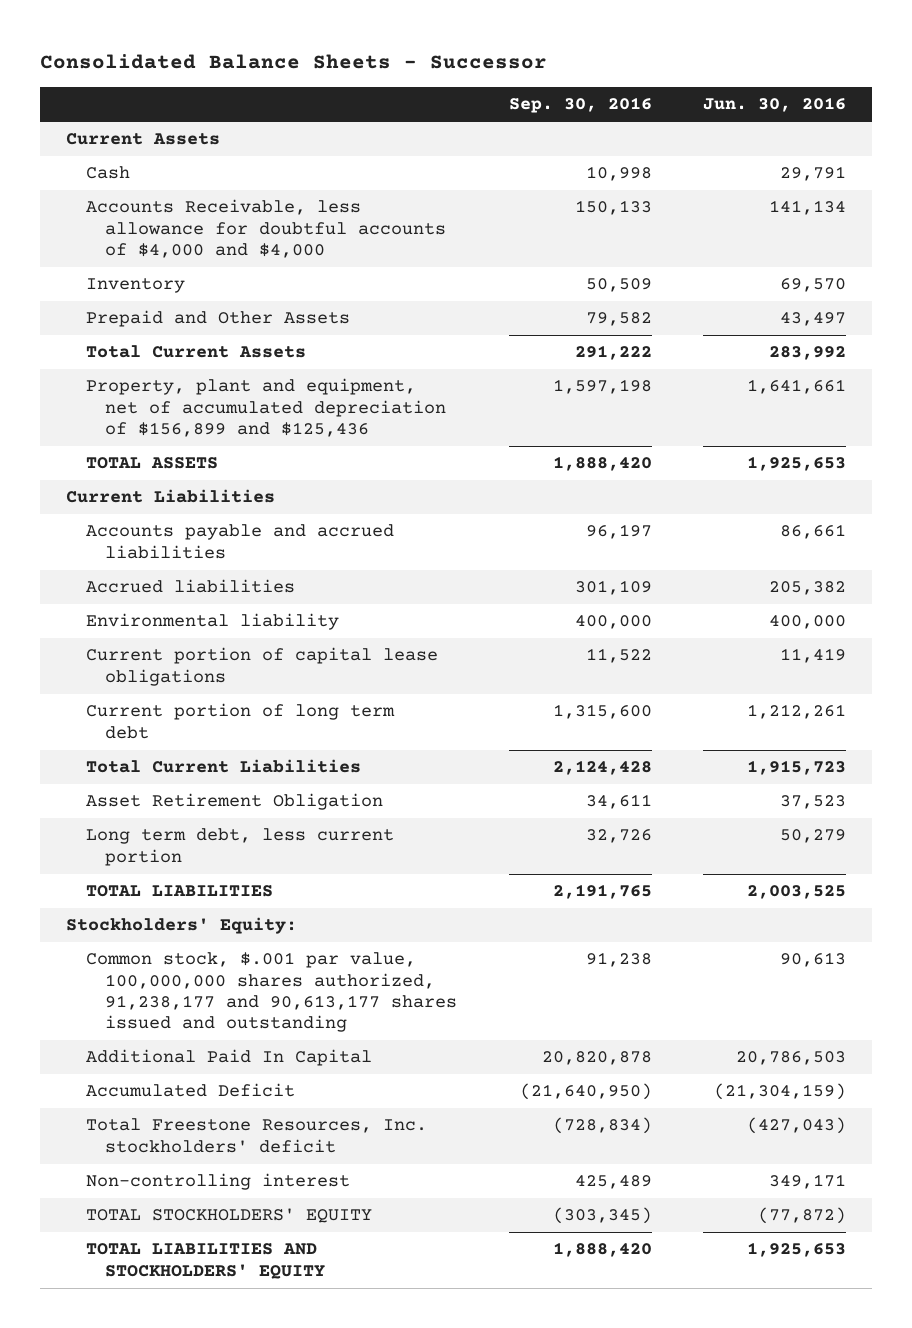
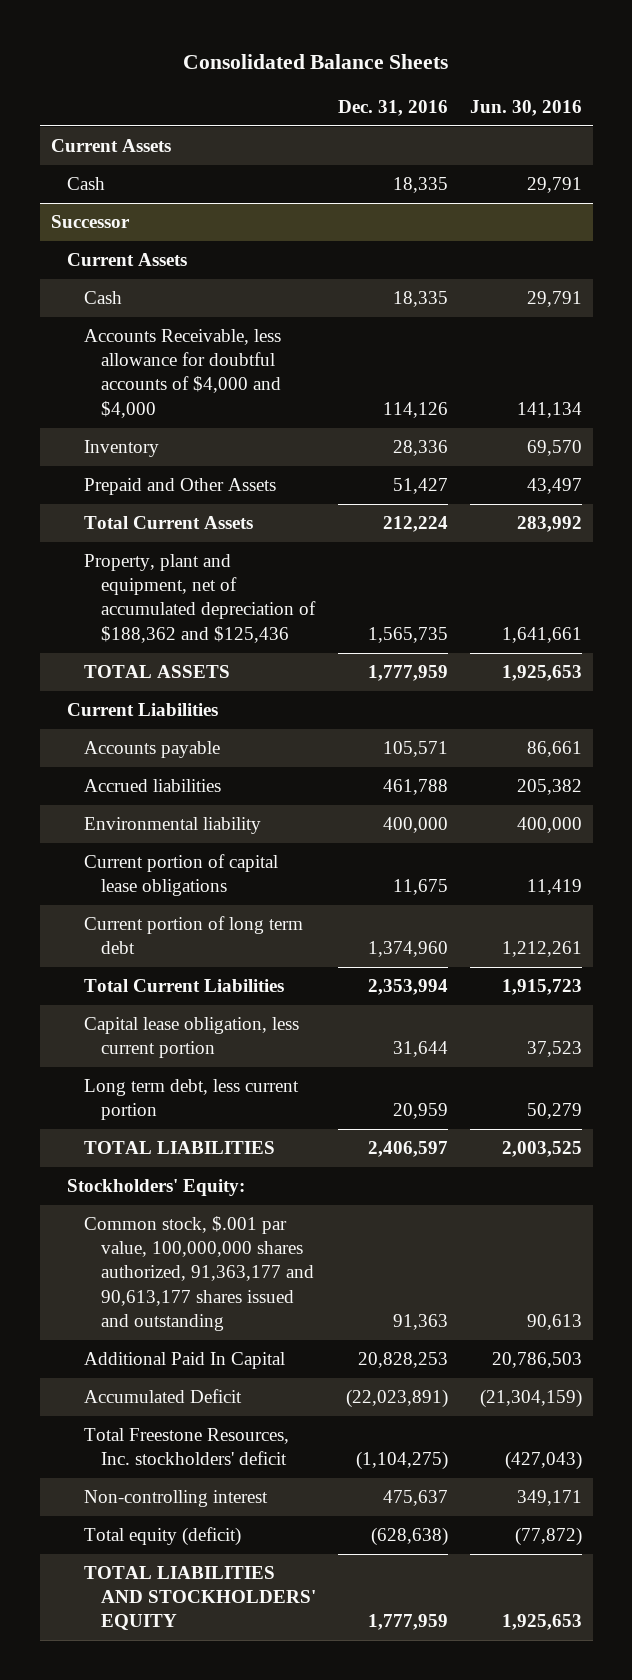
[39,54,547,70] Consolidated Balance Sheets - Successor -> [183,53,449,69] Consolidated Balance Sheets
[508,97,652,114] Sep. 30, 2016 -> none
none -> [337,99,448,116] Dec. 31, 2016
none -> [50,215,130,229] Successor
none -> [67,253,188,267] Current Assets
none -> [84,291,123,305] Cash
[85,378,447,438] Property, plant and equipment, net of accumulated depreciation of $156,899 and $125,436 -> [84,554,317,643] Property, plant and equipment, net of accumulated depreciation of $188,362 and $125,436
[85,524,394,559] Accounts payable and accrued liabilities -> [84,741,221,759] Accounts payable
[85,793,383,811] Asset Retirement Obligation -> [84,1017,300,1059] Capital lease obligation, less current portion
[85,952,458,1033] Common stock, $.001 par value, 100,000,000 shares authorized, 91,238,177 and 90,613,177 shares issued and outstanding -> [84,1216,315,1331] Common stock, $.001 par value, 100,000,000 shares authorized, 91,363,177 and 90,613,177 shares issued and outstanding
[85,1208,372,1224] TOTAL STOCKHOLDERS' EQUITY -> [84,1527,242,1547] Total equity (deficit)

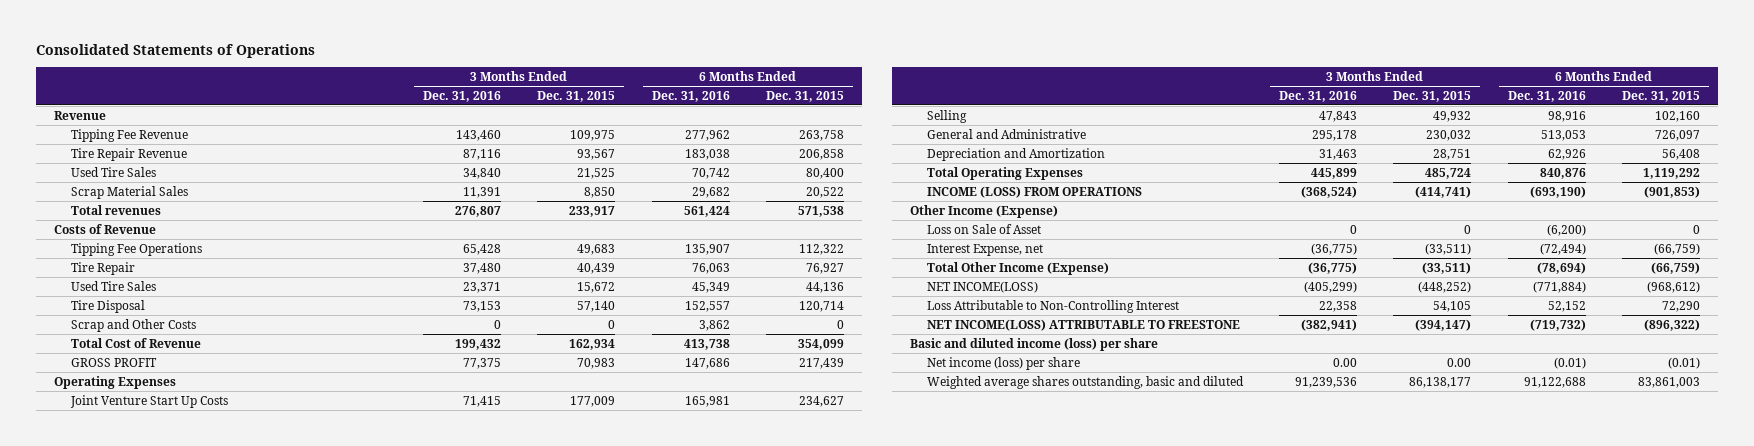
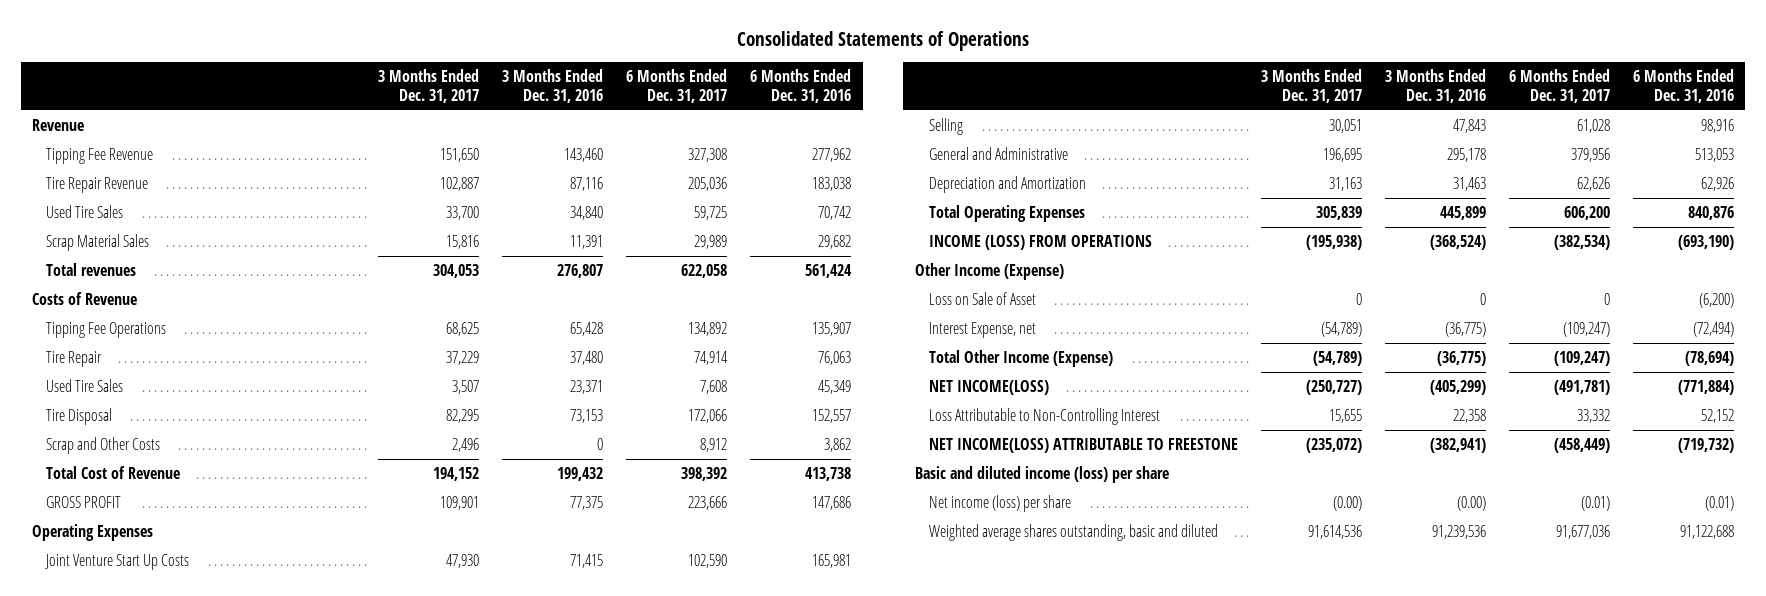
[537,90,616,102] Dec. 31, 2015 -> none
[765,90,844,102] Dec. 31, 2015 -> none
none -> [378,69,480,104] 3 Months Ended Dec. 31, 2017
none -> [626,69,728,104] 6 Months Ended Dec. 31, 2017
[1333,357,1358,367] 0.00 -> [1456,496,1486,512] (0.00)

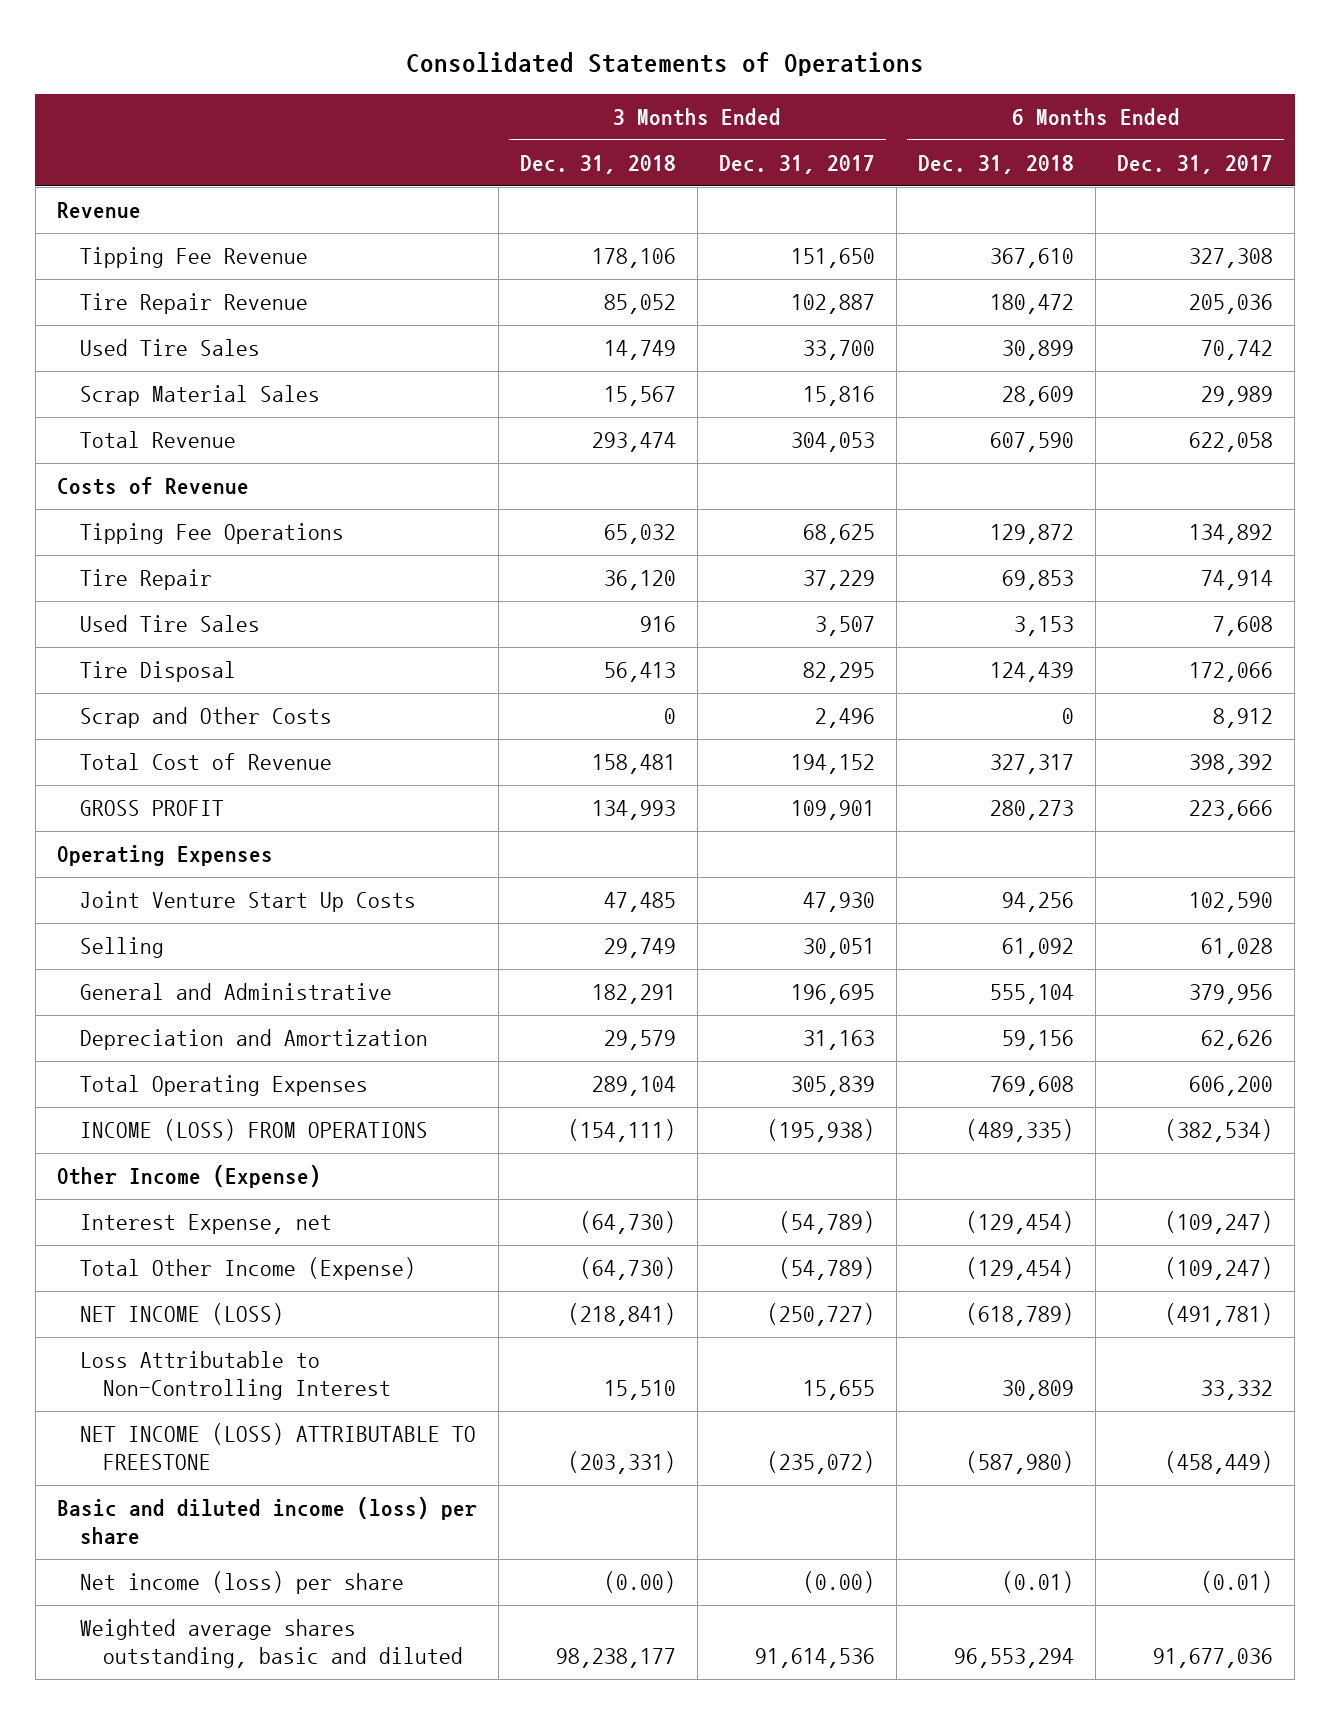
[502,69,604,104] 3 Months Ended Dec. 31, 2016 -> none
[750,69,852,104] 6 Months Ended Dec. 31, 2016 -> none
none -> [519,155,676,175] Dec. 31, 2018
none -> [918,155,1075,175] Dec. 31, 2018
[694,206,728,221] 59,725 -> [1201,340,1274,361] 70,742
[46,263,137,277] Total revenues -> [79,431,236,449] Total Revenue
[928,292,1036,306] Loss on Sale of Asset -> none
[928,380,1049,396] NET INCOME(LOSS) -> [79,1303,284,1326] NET INCOME (LOSS)
[928,438,1238,454] NET INCOME(LOSS) ATTRIBUTABLE TO FREESTONE -> [79,1423,476,1471] NET INCOME (LOSS) ATTRIBUTABLE TO FREESTONE

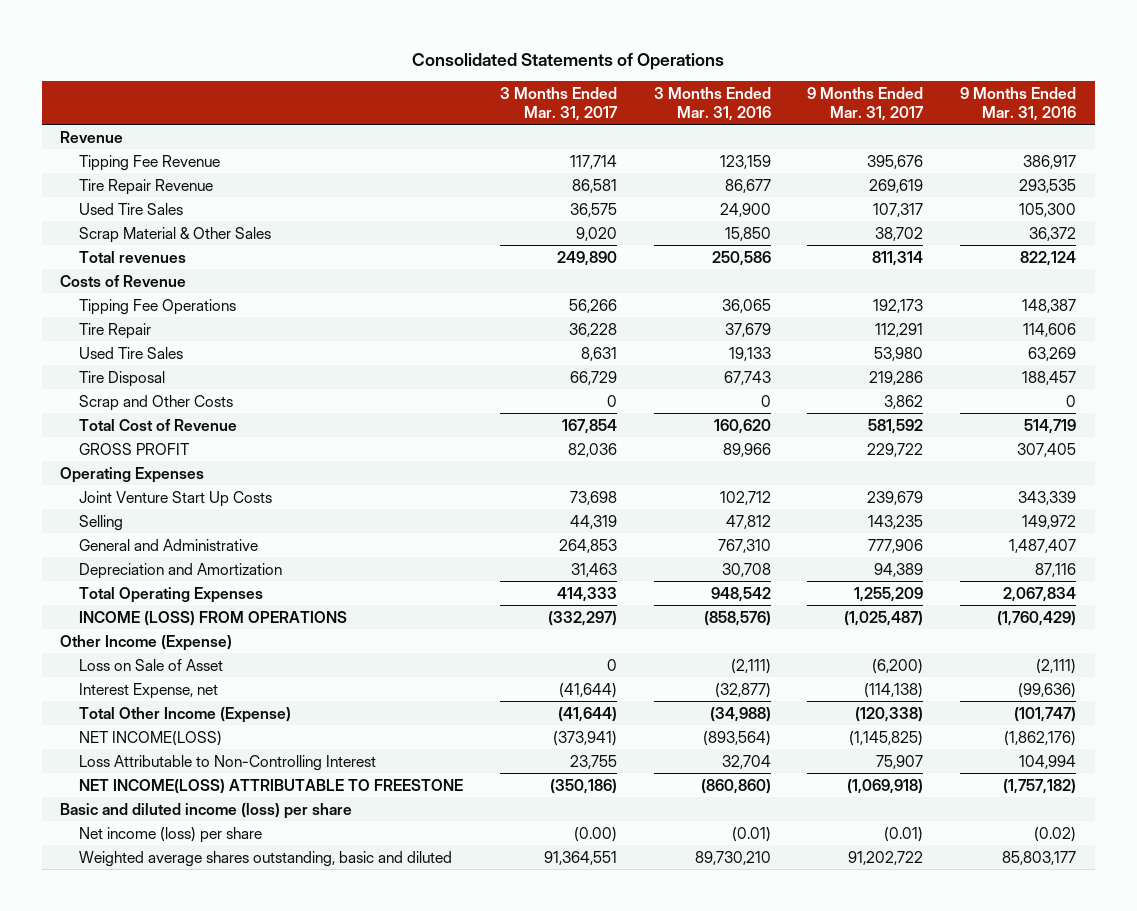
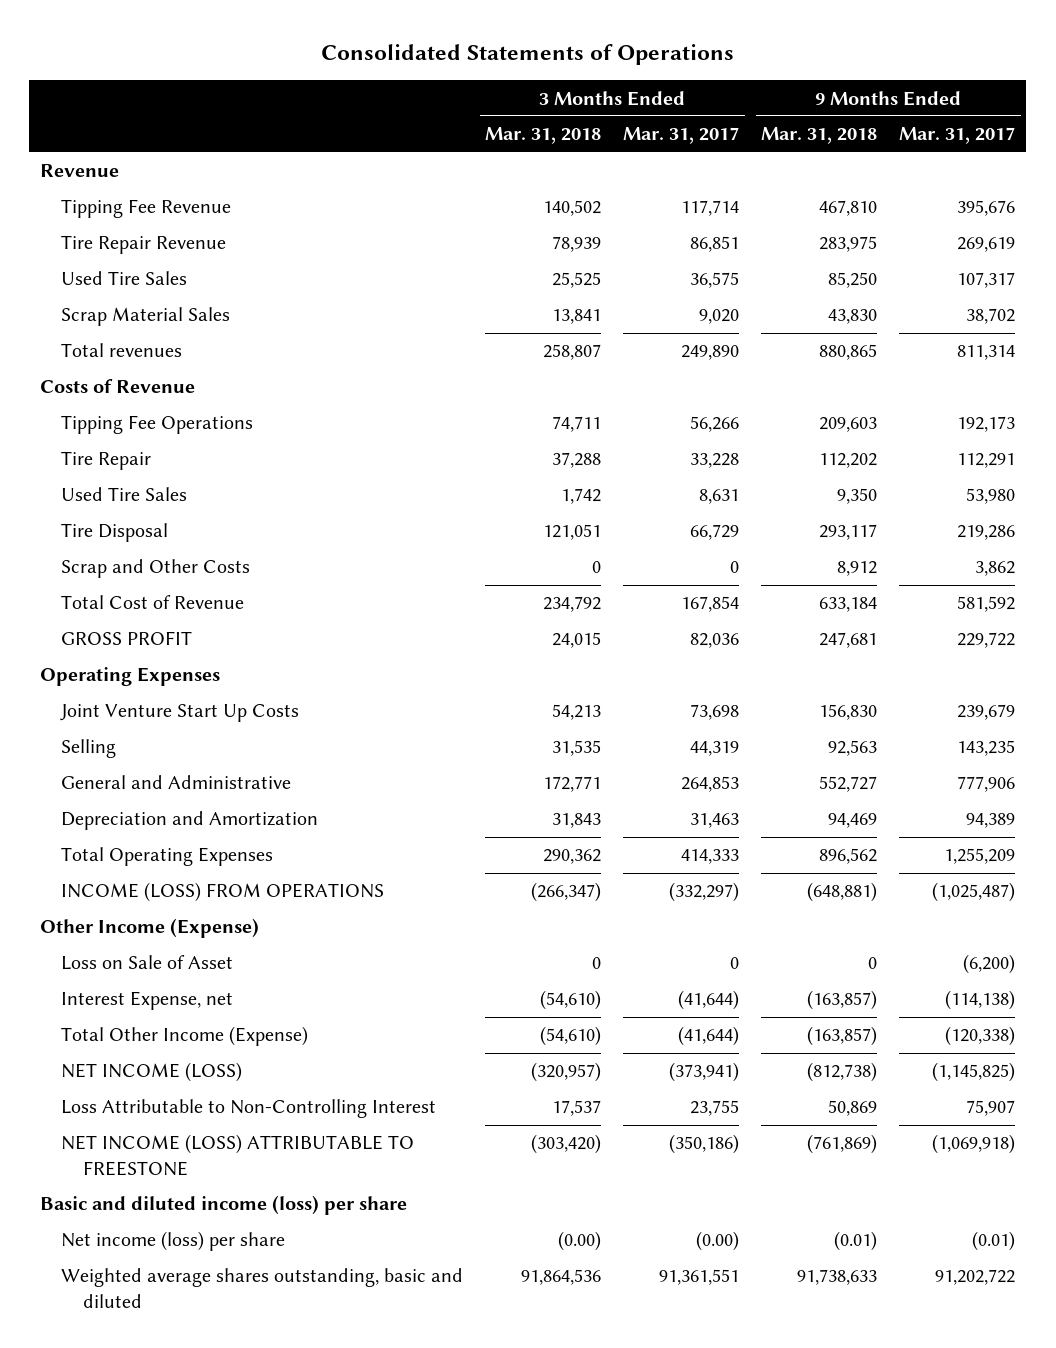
[653,87,771,121] 3 Months Ended Mar. 31, 2016 -> none
[960,87,1077,121] 9 Months Ended Mar. 31, 2016 -> none
none -> [485,127,602,145] Mar. 31, 2018
none -> [761,127,878,145] Mar. 31, 2018
[571,178,617,193] 86,581 -> [690,236,740,253] 86,851
[78,226,271,243] Scrap Material & Other Sales -> [61,307,231,327] Scrap Material Sales
[568,322,617,337] 36,228 -> [690,453,740,469] 33,228
[78,730,222,746] NET INCOME(LOSS) -> [61,1062,243,1083] NET INCOME (LOSS)
[78,778,463,794] NET INCOME(LOSS) ATTRIBUTABLE TO FREESTONE -> [61,1134,415,1177] NET INCOME (LOSS) ATTRIBUTABLE TO FREESTONE
[543,850,617,865] 91,364,551 -> [659,1269,740,1286] 91,361,551

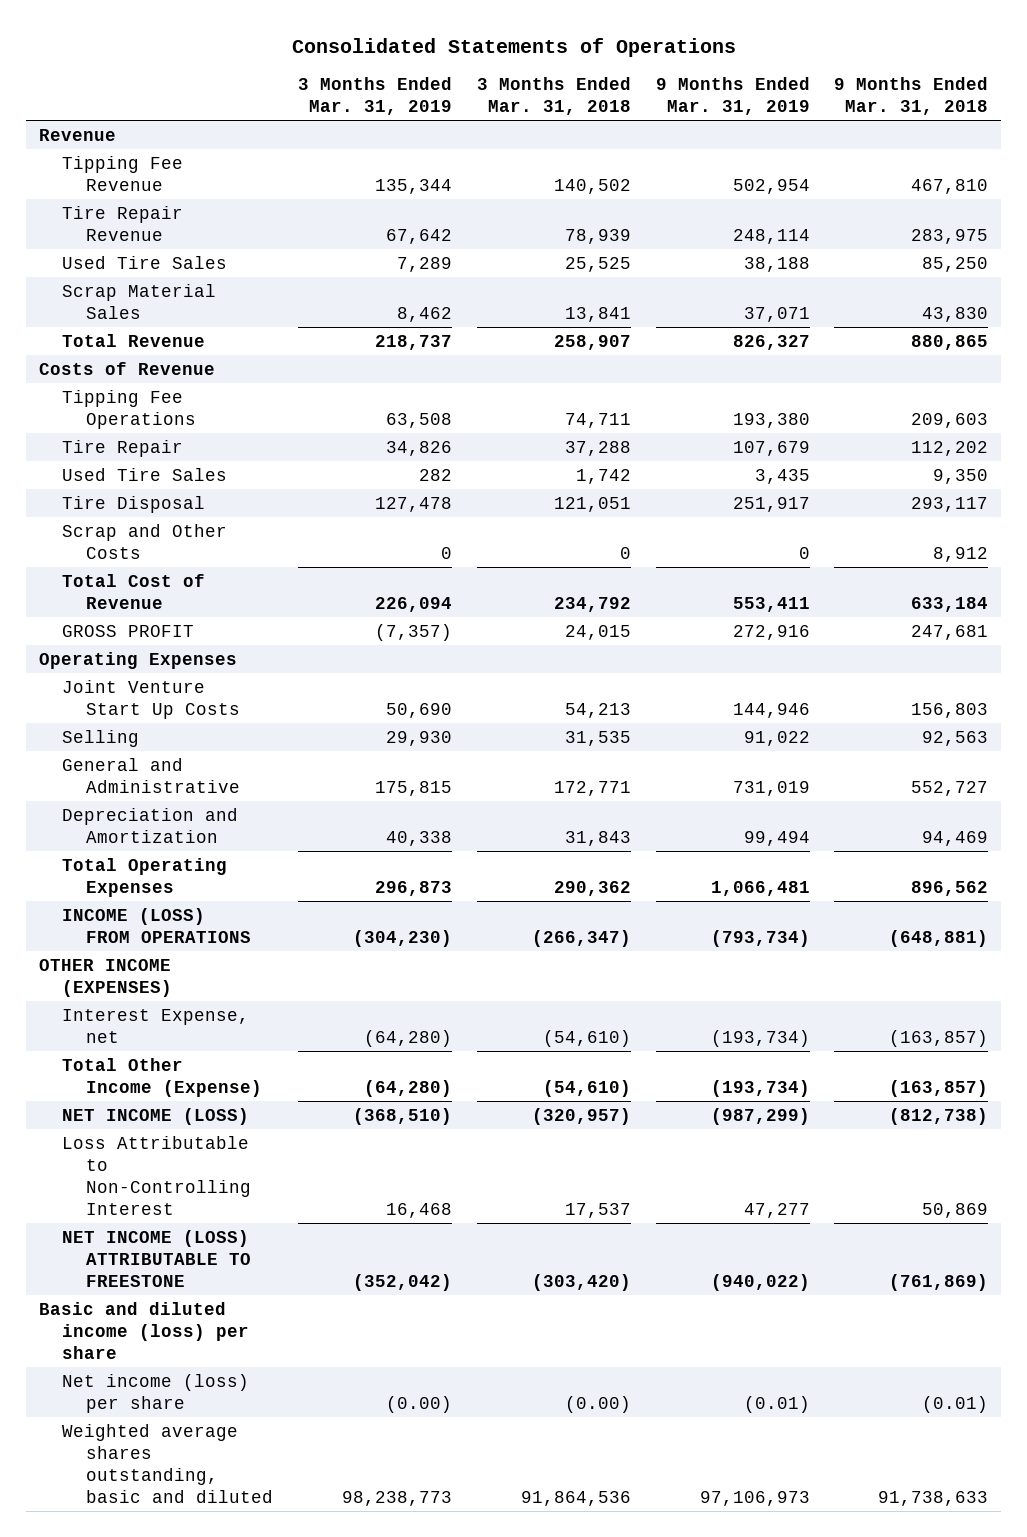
[623,127,740,145] Mar. 31, 2017 -> none
[899,127,1016,145] Mar. 31, 2017 -> none
none -> [298,76,453,116] 3 Months Ended Mar. 31, 2019
none -> [655,76,810,116] 9 Months Ended Mar. 31, 2019
[61,343,183,358] Total revenues -> [62,333,206,347] Total Revenue
[543,344,602,361] 258,807 -> [553,334,631,350] 258,907
[819,704,878,721] 156,830 -> [911,702,989,718] 156,803
[61,955,234,971] Loss on Sale of Asset -> none
[40,918,260,939] Other Income (Expense) -> [38,958,173,997] OTHER INCOME (EXPENSES)

